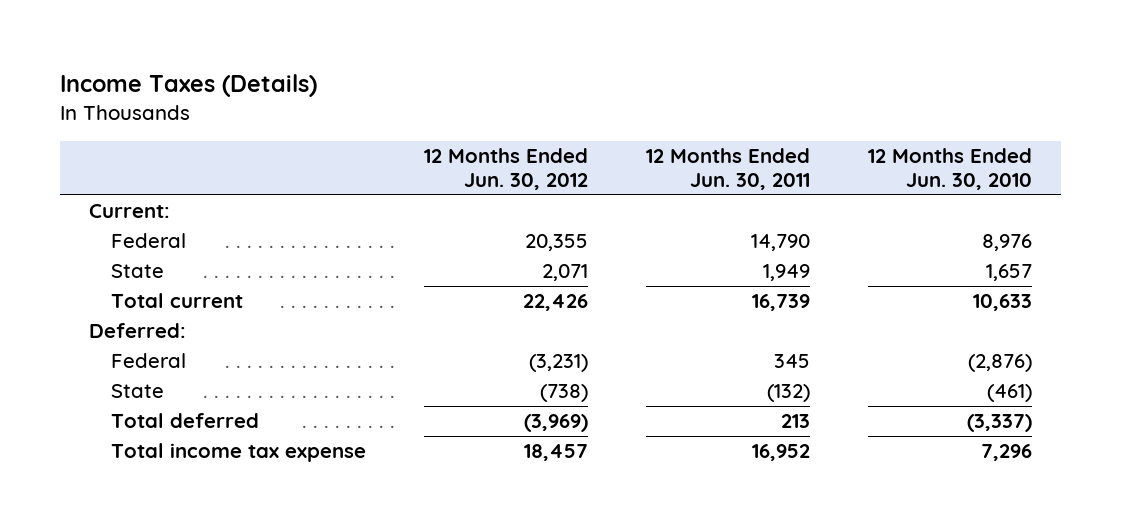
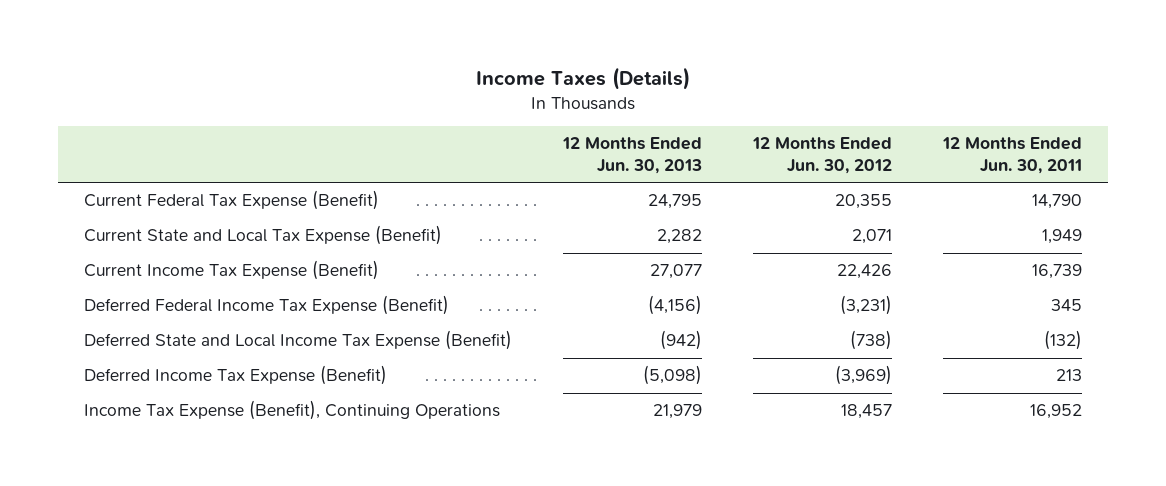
[867,147,1032,191] 12 Months Ended Jun. 30, 2010 -> none
none -> [561,137,702,174] 12 Months Ended Jun. 30, 2013
[89,204,171,219] Current: -> none
[89,323,187,339] Deferred: -> none
[111,233,187,249] Federal -> [83,190,379,211] Current Federal Tax Expense (Benefit)
[111,264,165,279] State -> [83,225,442,246] Current State and Local Tax Expense (Benefit)
[111,293,244,309] Total current -> [83,260,379,281] Current Income Tax Expense (Benefit)
[111,353,187,369] Federal -> [83,295,449,316] Deferred Federal Income Tax Expense (Benefit)
[111,384,165,399] State -> [83,330,512,351] Deferred State and Local Income Tax Expense (Benefit)
[111,413,260,429] Total deferred -> [83,365,387,386] Deferred Income Tax Expense (Benefit)
[111,443,367,463] Total income tax expense -> [83,400,500,421] Income Tax Expense (Benefit), Continuing Operations

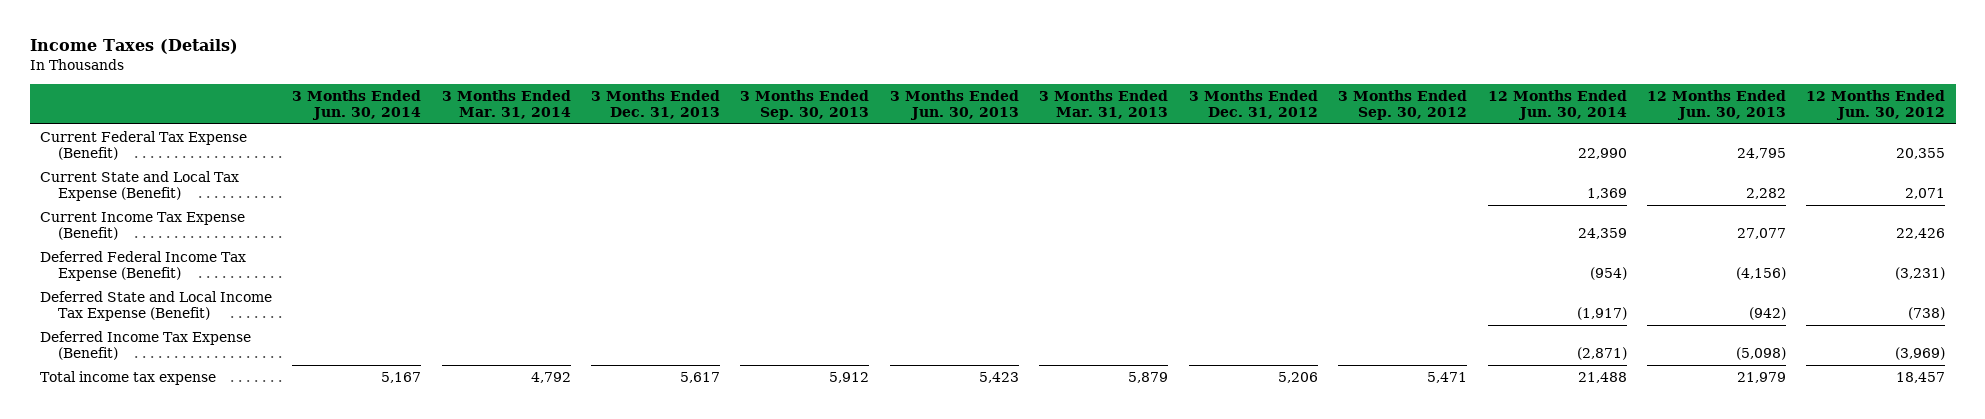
[942,137,1083,174] 12 Months Ended Jun. 30, 2011 -> none
none -> [292,89,422,120] 3 Months Ended Jun. 30, 2014
none -> [441,89,571,119] 3 Months Ended Mar. 31, 2014
none -> [591,89,721,119] 3 Months Ended Dec. 31, 2013
none -> [740,89,870,120] 3 Months Ended Sep. 30, 2013
none -> [889,89,1019,120] 3 Months Ended Jun. 30, 2013
none -> [1039,89,1169,119] 3 Months Ended Mar. 31, 2013
none -> [1188,89,1318,119] 3 Months Ended Dec. 31, 2012
none -> [1338,89,1468,120] 3 Months Ended Sep. 30, 2012
none -> [1487,89,1627,120] 12 Months Ended Jun. 30, 2014
[83,400,500,421] Income Tax Expense (Benefit), Continuing Operations -> [39,371,216,386] Total income tax expense

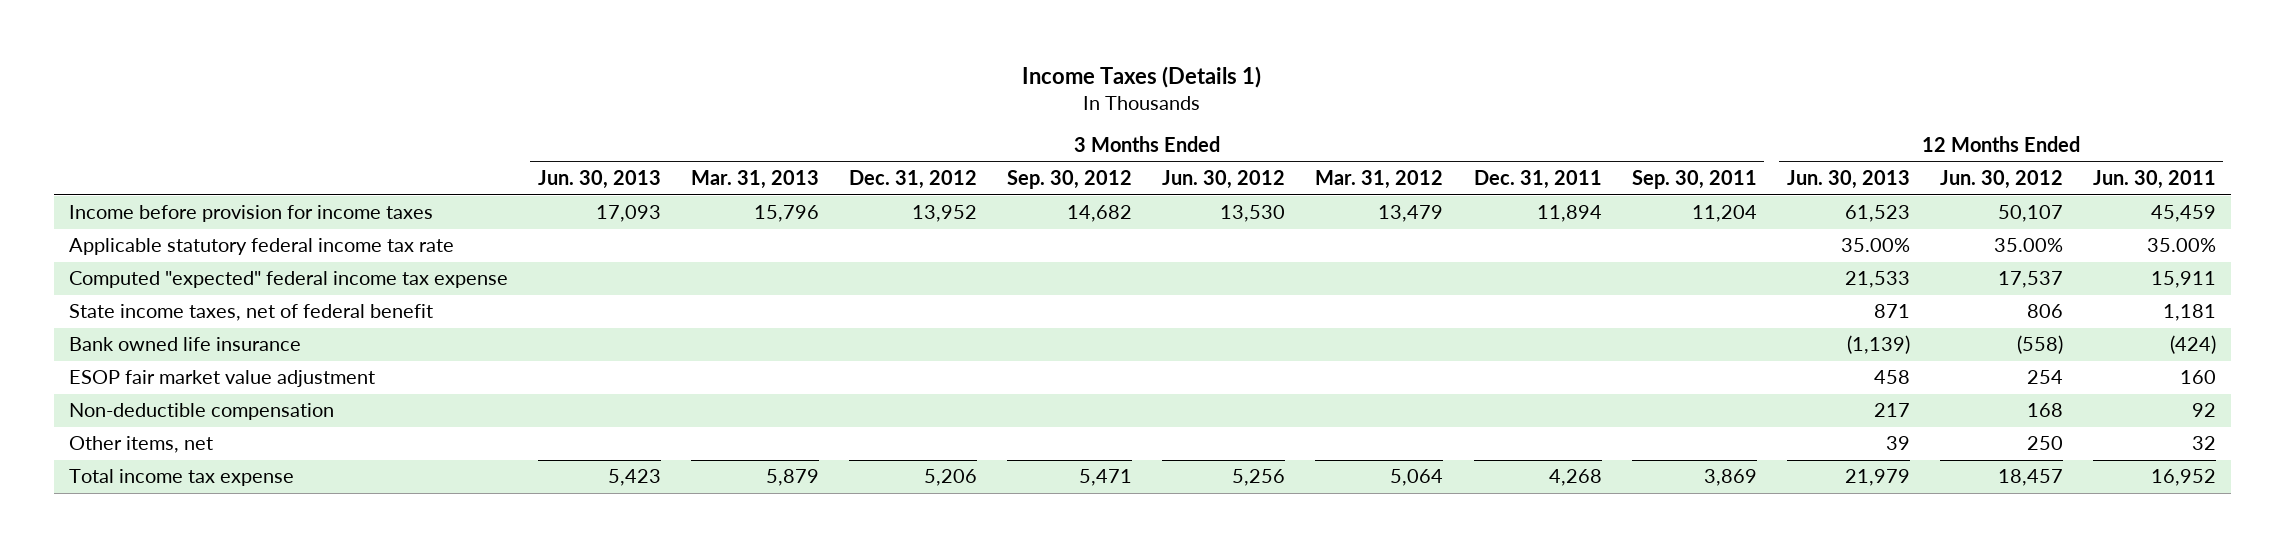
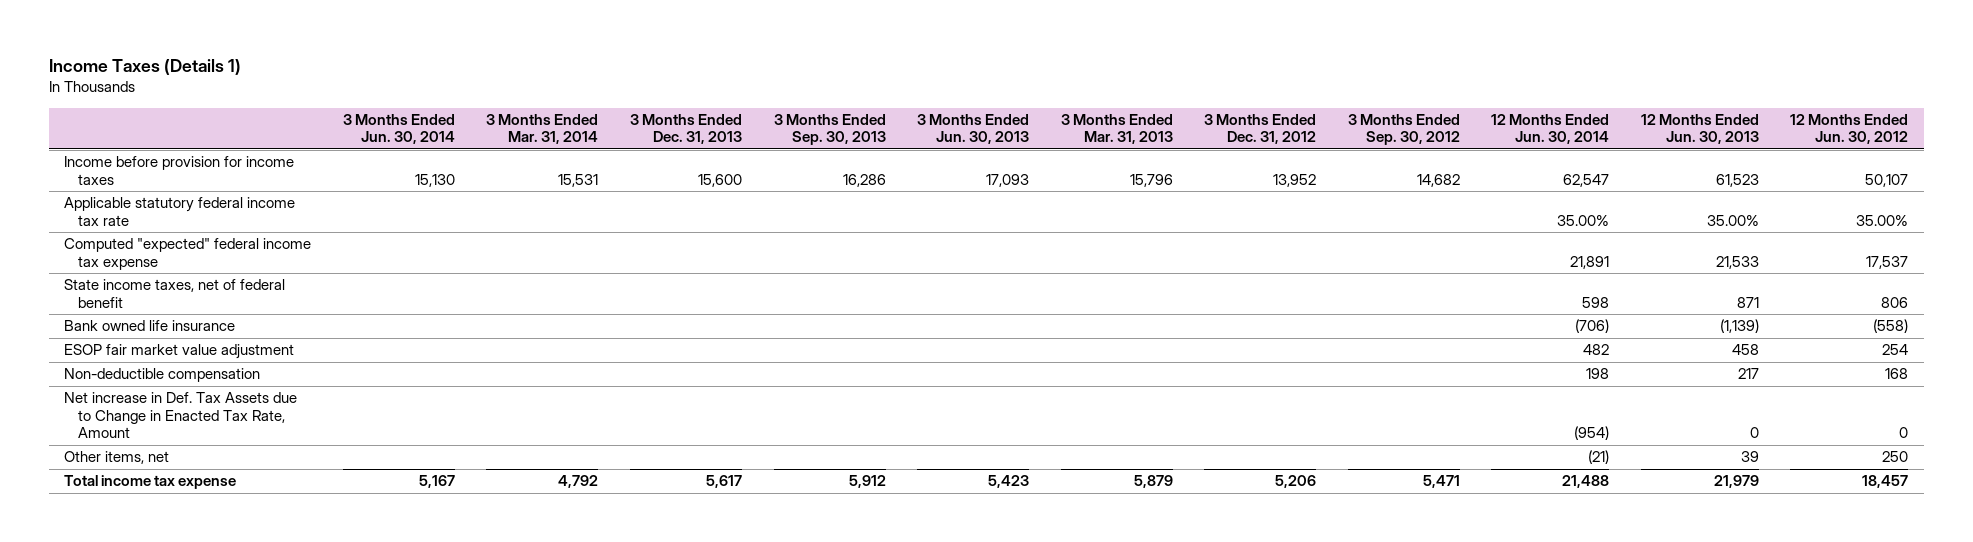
[1162,170,1286,190] Jun. 30, 2012 -> none
[1315,170,1444,190] Mar. 31, 2012 -> none
[1473,170,1602,190] Dec. 31, 2011 -> none
[1631,170,1757,190] Sep. 30, 2011 -> none
[2092,170,2216,190] Jun. 30, 2011 -> none
none -> [342,113,455,145] 3 Months Ended Jun. 30, 2014
none -> [486,113,599,145] 3 Months Ended Mar. 31, 2014
none -> [629,113,742,145] 3 Months Ended Dec. 31, 2013
none -> [773,113,886,146] 3 Months Ended Sep. 30, 2013
none -> [1491,113,1610,145] 12 Months Ended Jun. 30, 2014
none -> [64,392,298,439] Net increase in Def. Tax Assets due to Change in Enacted Tax Rate, Amount

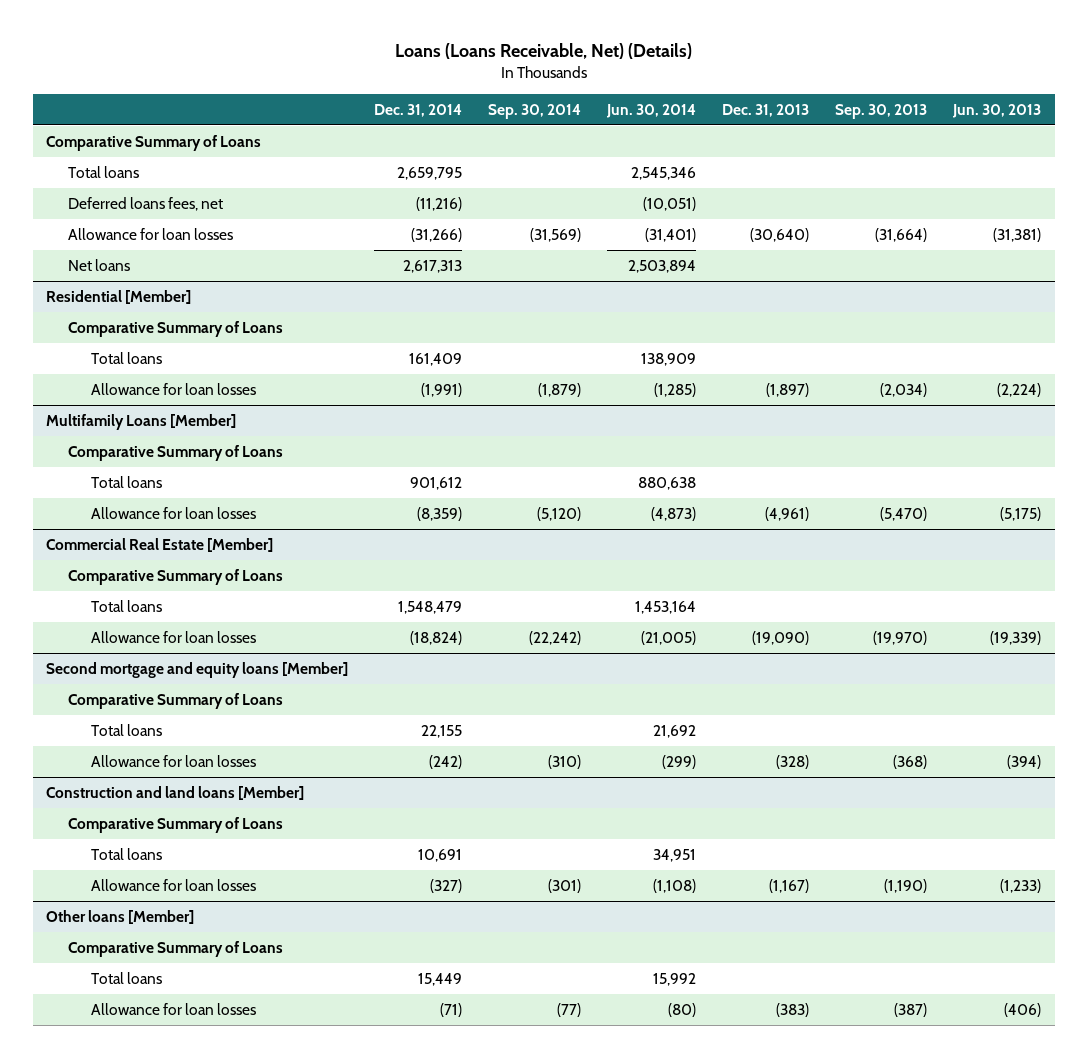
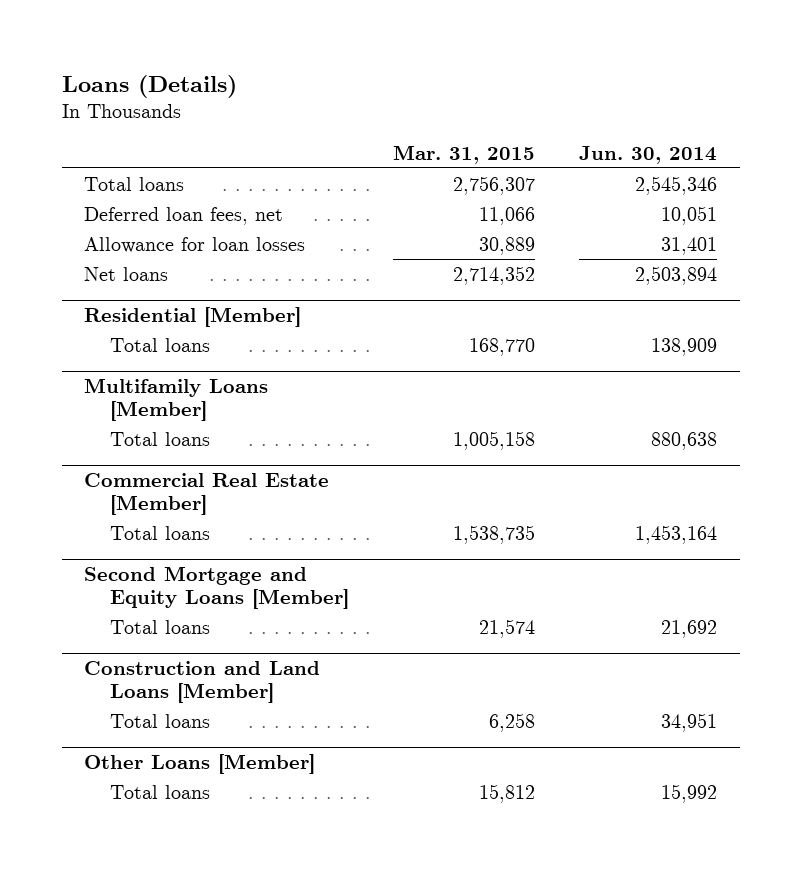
[394,43,692,60] Loans (Loans Receivable, Net) (Details) -> [61,75,237,99] Loans (Details)
[373,103,462,117] Dec. 31, 2014 -> none
[487,103,581,119] Sep. 30, 2014 -> none
[722,103,810,117] Dec. 31, 2013 -> none
[835,103,928,119] Sep. 30, 2013 -> none
[952,103,1042,118] Jun. 30, 2013 -> none
none -> [393,144,536,164] Mar. 31, 2015
[45,134,261,151] Comparative Summary of Loans -> none
[68,196,224,211] Deferred loans fees, net -> [83,206,283,225] Deferred loan fees, net
[643,196,697,211] (10,051) -> [661,205,718,225] 10,051
[645,227,697,242] (31,401) -> [661,236,718,255] 31,401
[68,320,284,337] Comparative Summary of Loans -> none
[90,382,256,395] Allowance for loan losses -> none
[68,444,284,461] Comparative Summary of Loans -> none
[90,506,256,519] Allowance for loan losses -> none
[68,568,284,585] Comparative Summary of Loans -> none
[90,630,256,643] Allowance for loan losses -> none
[68,692,284,709] Comparative Summary of Loans -> none
[45,661,348,678] Second mortgage and equity loans [Member] -> [83,566,349,609] Second Mortgage and Equity Loans [Member]
[90,754,256,767] Allowance for loan losses -> none
[68,816,284,833] Comparative Summary of Loans -> none
[45,785,304,800] Construction and land loans [Member] -> [83,661,320,703] Construction and Land Loans [Member]
[90,878,256,891] Allowance for loan losses -> none
[68,940,284,957] Comparative Summary of Loans -> none
[45,909,194,924] Other loans [Member] -> [83,754,315,775] Other Loans [Member]
[90,1002,256,1015] Allowance for loan losses -> none

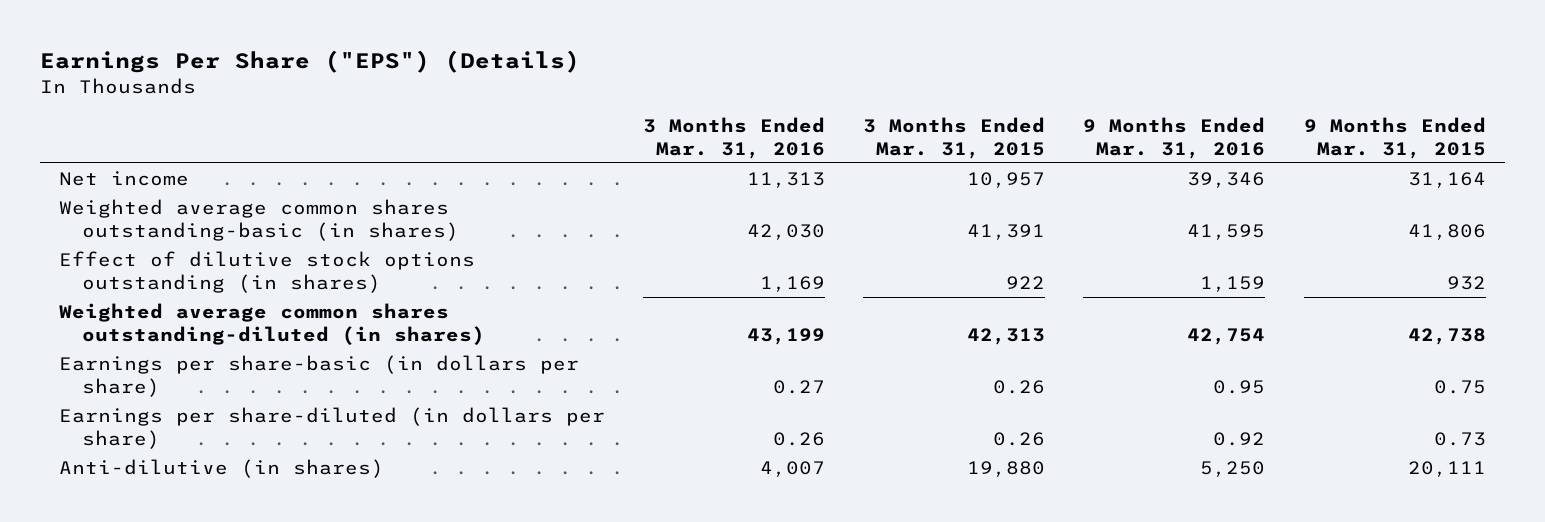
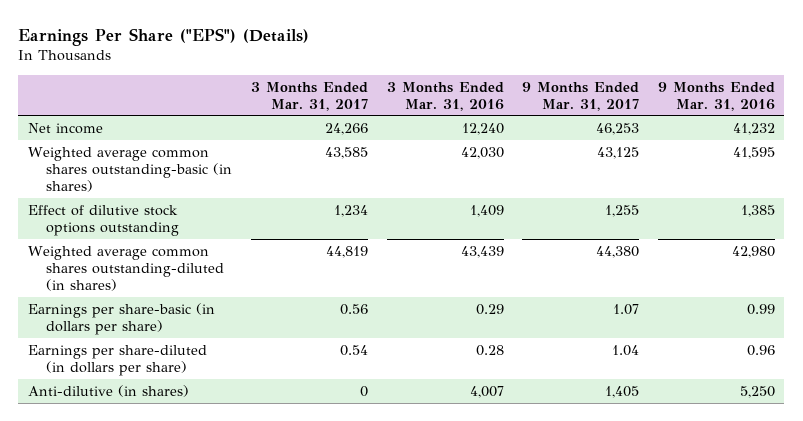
[863,116,1046,159] 3 Months Ended Mar. 31, 2015 -> none
[1303,116,1486,159] 9 Months Ended Mar. 31, 2015 -> none
none -> [250,81,368,111] 3 Months Ended Mar. 31, 2017
none -> [522,81,640,111] 9 Months Ended Mar. 31, 2017
[747,171,826,188] 11,313 -> [461,122,504,135] 12,240
[1187,171,1266,188] 39,346 -> [732,122,775,135] 41,232
[59,250,476,293] Effect of dilutive stock options outstanding (in shares) -> [27,204,180,236] Effect of dilutive stock options outstanding
[760,275,826,292] 1,169 -> [469,204,504,217] 1,409
[1200,275,1266,292] 1,159 -> [740,204,775,217] 1,385
[747,327,826,345] 43,199 -> [460,245,504,258] 43,439
[1187,327,1266,345] 42,754 -> [731,245,775,258] 42,980
[773,379,826,394] 0.27 -> [475,303,504,315] 0.29
[1213,379,1266,394] 0.95 -> [746,303,775,315] 0.99
[773,431,826,446] 0.26 -> [475,344,504,356] 0.28
[1213,431,1266,446] 0.92 -> [746,344,775,356] 0.96

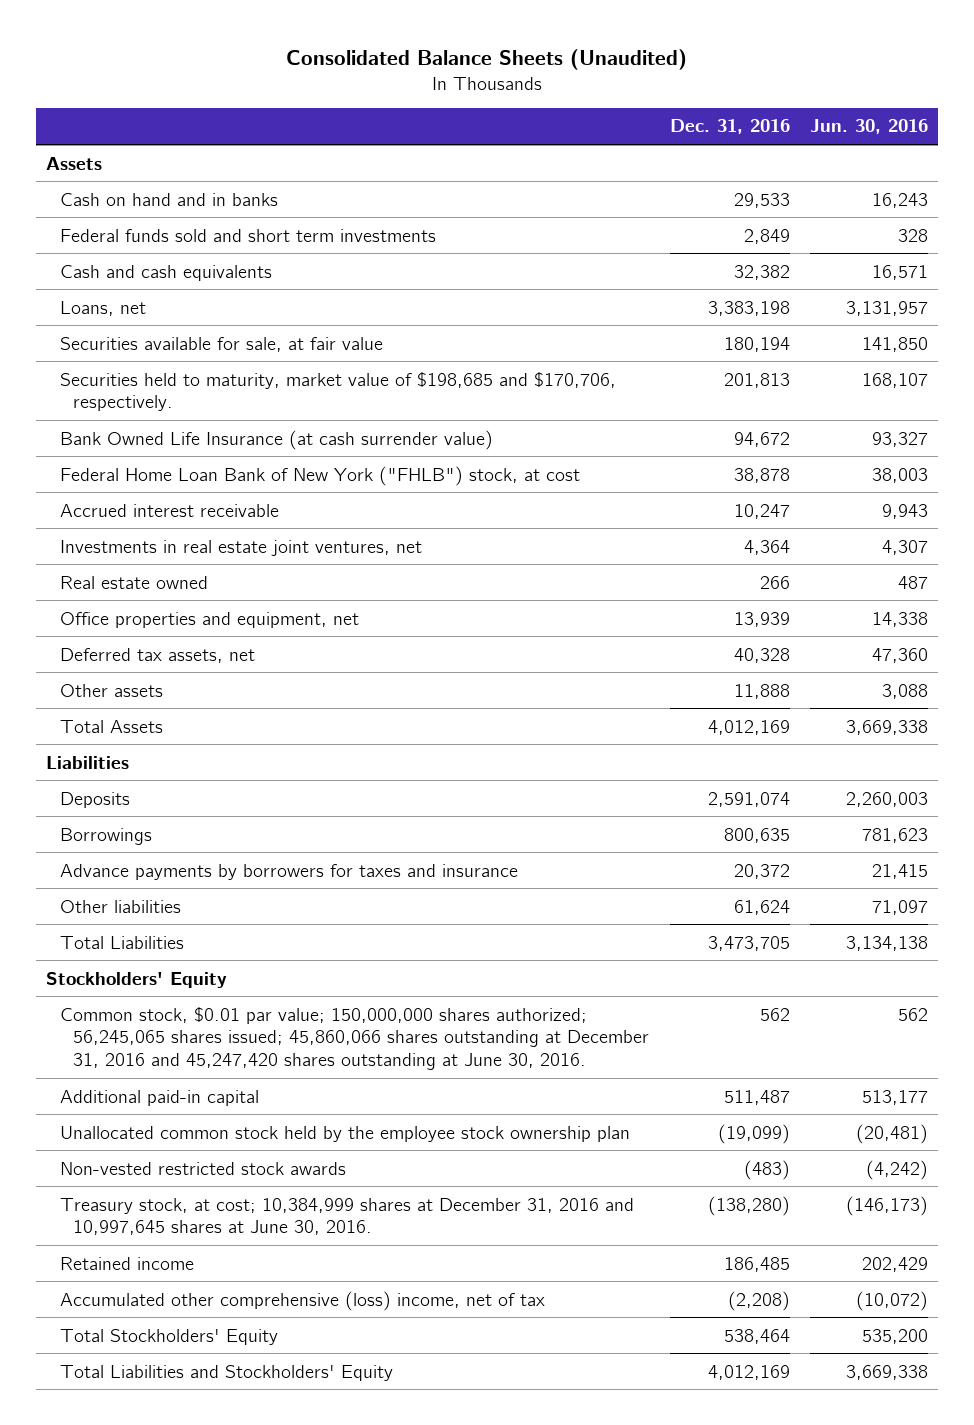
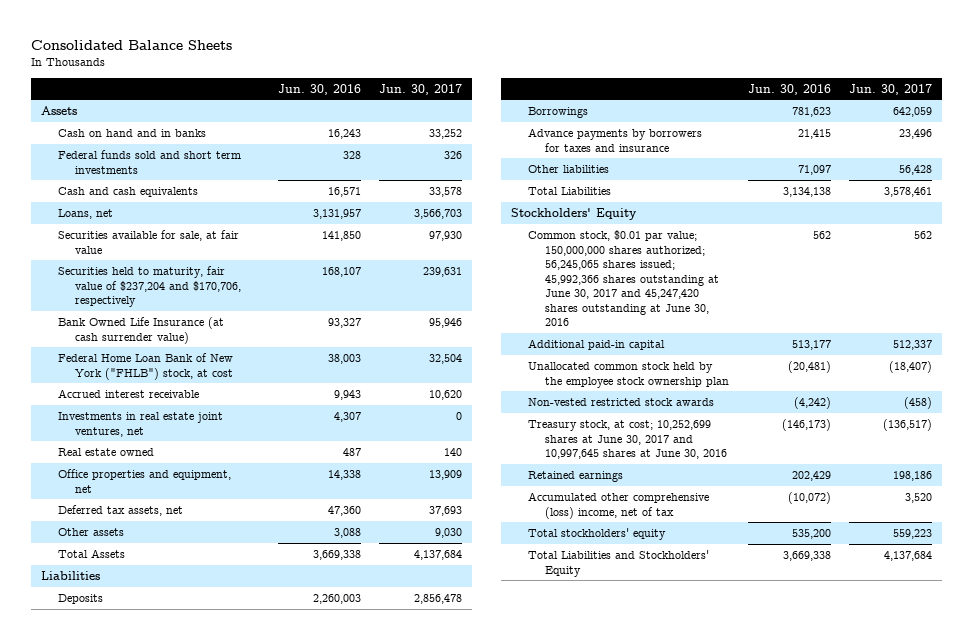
[286,48,688,70] Consolidated Balance Sheets (Unaudited) -> [31,39,233,50] Consolidated Balance Sheets
[669,119,790,135] Dec. 31, 2016 -> none
none -> [379,83,463,95] Jun. 30, 2017
[59,371,616,412] Securities held to maturity, market value of $198,685 and $170,706, respectively. -> [57,265,242,308] Securities held to maturity, fair value of $237,204 and $170,706, respectively
[59,1006,650,1071] Common stock, $0.01 par value; 150,000,000 shares authorized; 56,245,065 shares issued; 45,860,066 shares outstanding at December 31, 2016 and 45,247,420 shares outstanding at June 30, 2016. -> [527,229,720,327] Common stock, $0.01 par value; 150,000,000 shares authorized; 56,245,065 shares issued; 45,992,366 shares outstanding at June 30, 2017 and 45,247,420 shares outstanding at June 30, 2016
[59,1197,634,1236] Treasury stock, at cost; 10,384,999 shares at December 31, 2016 and 10,997,645 shares at June 30, 2016. -> [527,419,728,460] Treasury stock, at cost; 10,252,699 shares at June 30, 2017 and 10,997,645 shares at June 30, 2016
[59,1256,194,1270] Retained income -> [527,470,623,482] Retained earnings
[59,1328,278,1345] Total Stockholders' Equity -> [527,527,666,540] Total stockholders' equity

